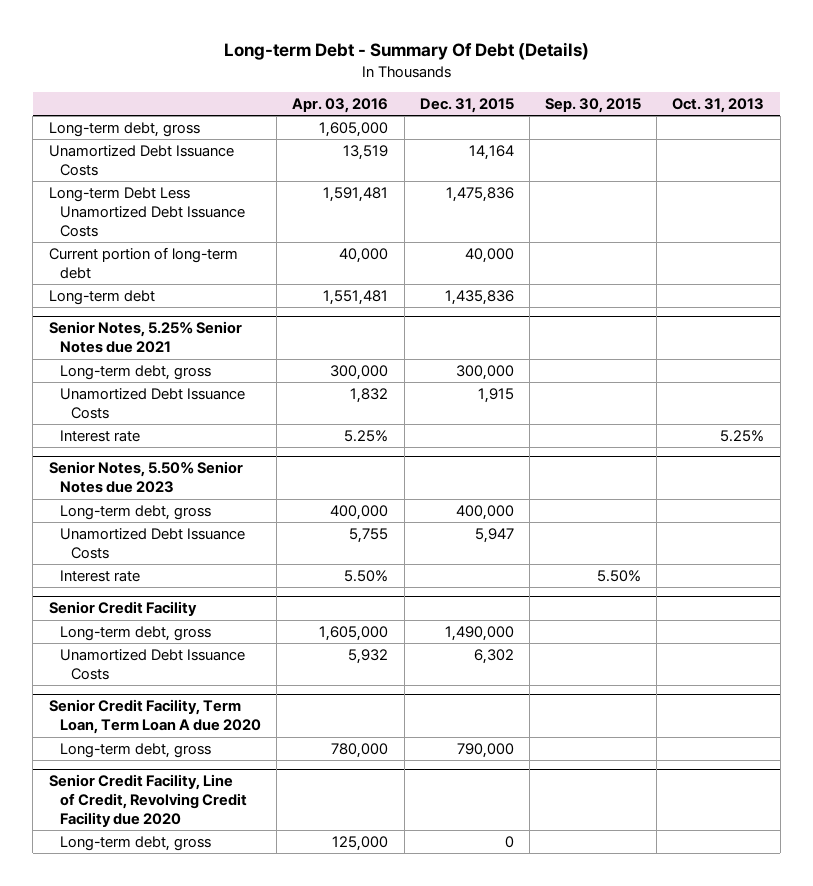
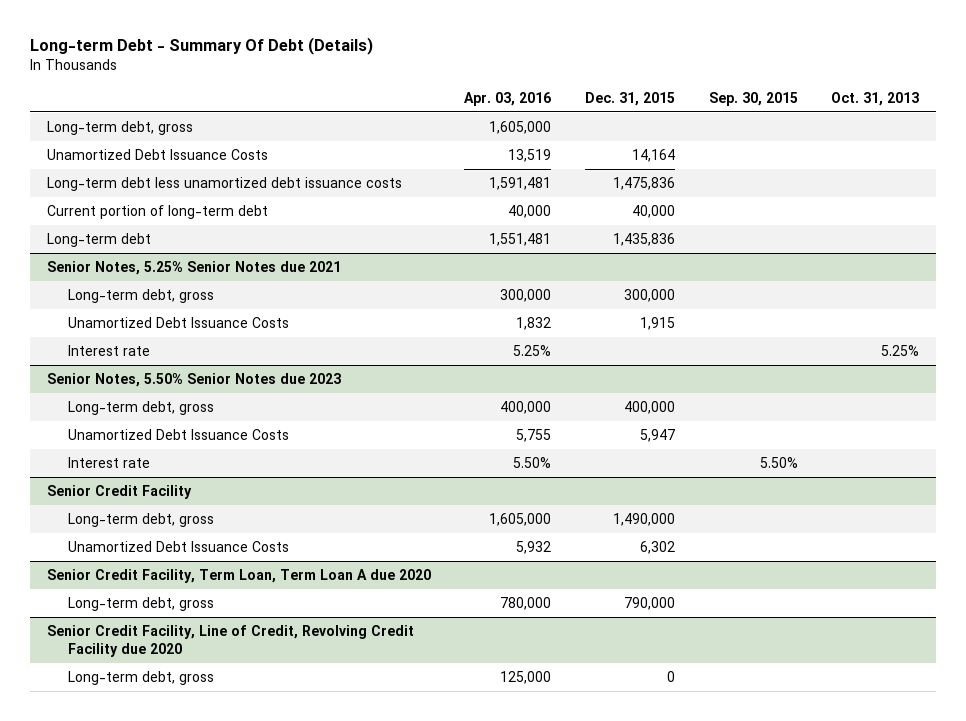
[48,187,246,237] Long-term Debt Less Unamortized Debt Issuance Costs -> [46,176,402,191] Long-term debt less unamortized debt issuance costs

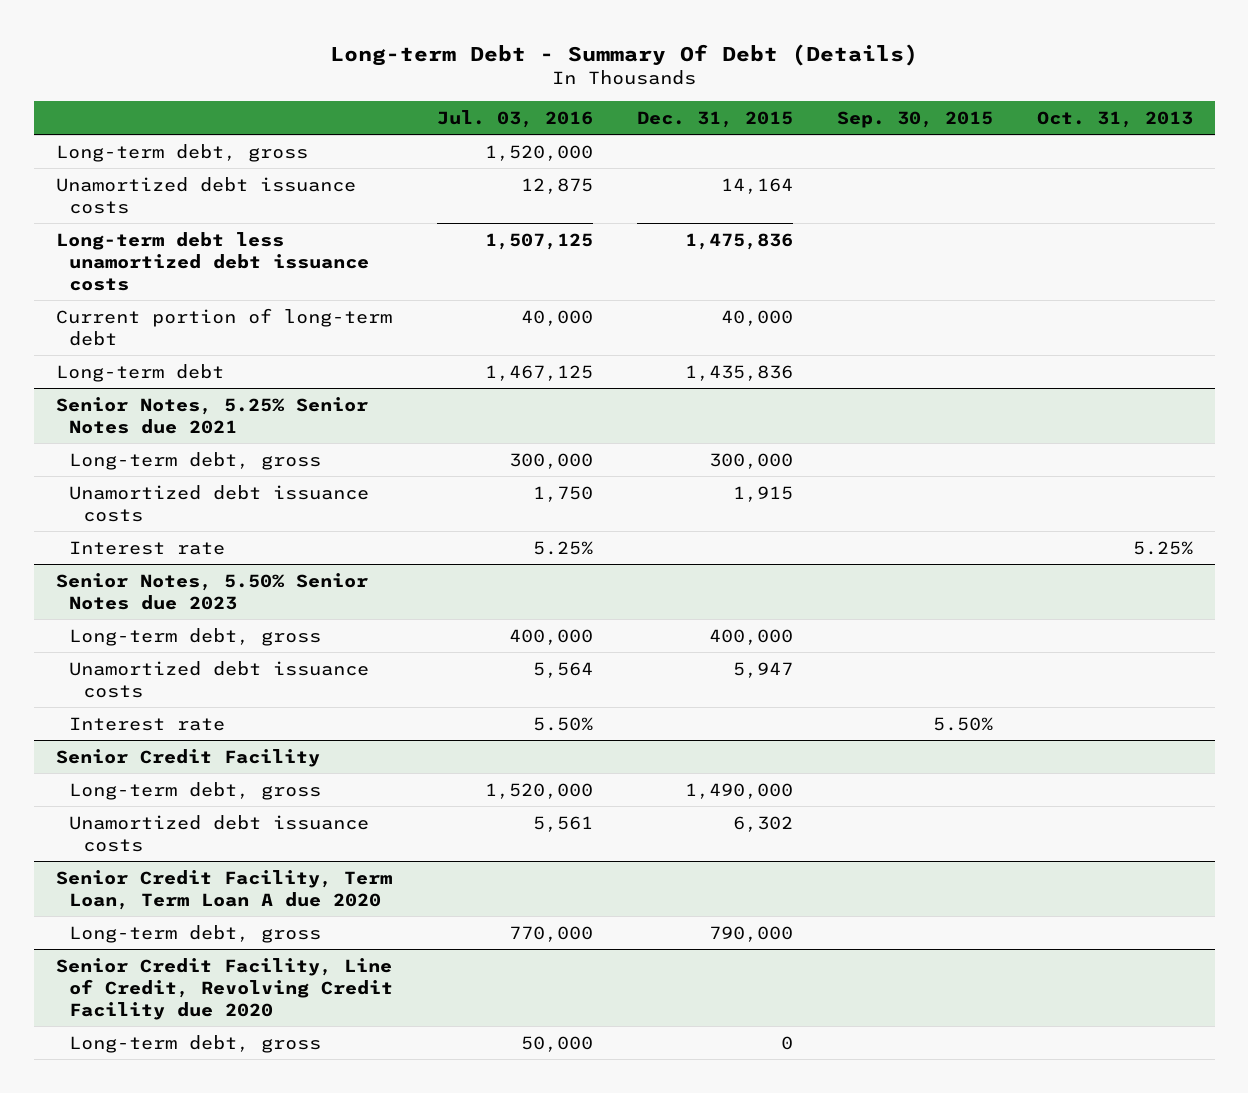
[464,92,552,107] Apr. 03, 2016 -> none
none -> [436,110,593,129] Jul. 03, 2016
[46,148,268,160] Unamortized Debt Issuance Costs -> [55,176,356,214] Unamortized debt issuance costs
[67,316,289,328] Unamortized Debt Issuance Costs -> [69,484,370,522] Unamortized debt issuance costs
[67,428,289,440] Unamortized Debt Issuance Costs -> [69,660,370,698] Unamortized debt issuance costs
[67,540,289,552] Unamortized Debt Issuance Costs -> [69,814,370,852] Unamortized debt issuance costs

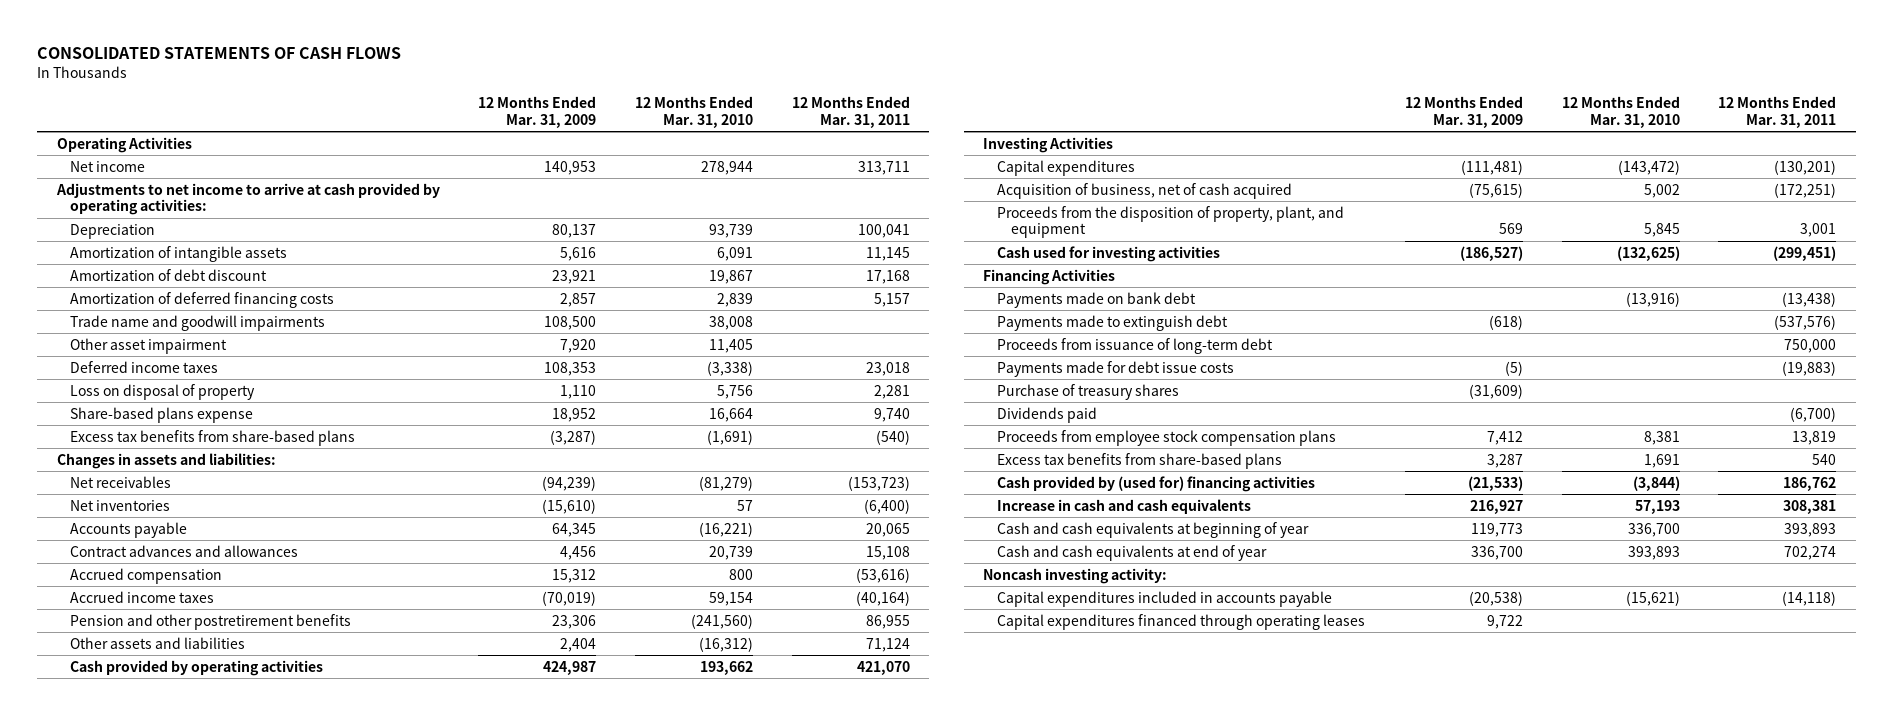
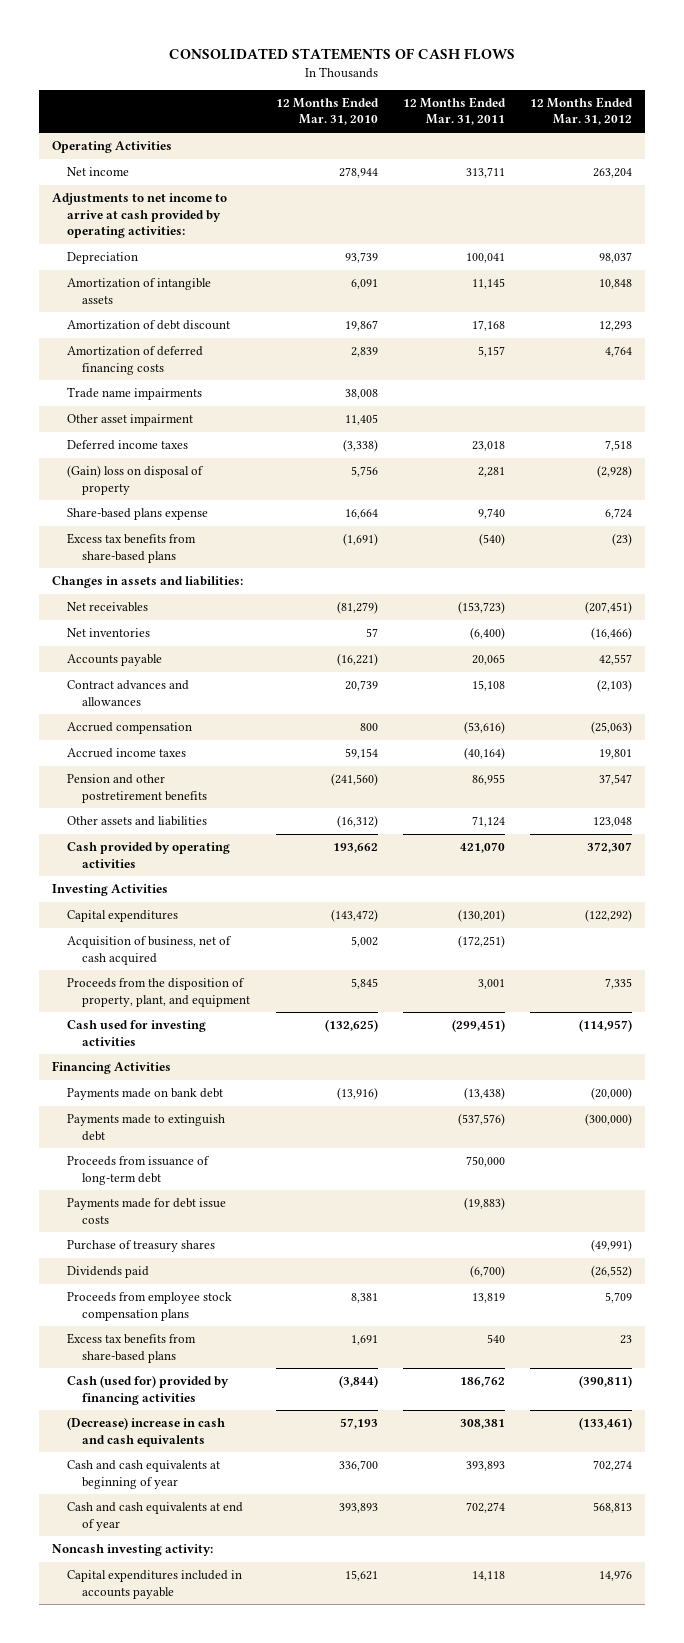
[478,96,597,128] 12 Months Ended Mar. 31, 2009 -> none
none -> [530,97,634,126] 12 Months Ended Mar. 31, 2012
[70,314,326,331] Trade name and goodwill impairments -> [67,387,203,401] Trade name impairments
[70,383,256,400] Loss on disposal of property -> [67,465,205,495] (Gain) loss on disposal of property
[996,475,1315,492] Cash provided by (used for) financing activities -> [67,1375,230,1405] Cash (used for) provided by financing activities
[996,498,1251,514] Increase in cash and cash equivalents -> [67,1417,226,1447] (Decrease) increase in cash and cash equivalents
[996,613,1365,630] Capital expenditures financed through operating leases -> none
[1625,590,1680,606] (15,621) -> [344,1570,378,1582] 15,621
[1782,590,1837,606] (14,118) -> [472,1571,506,1582] 14,118

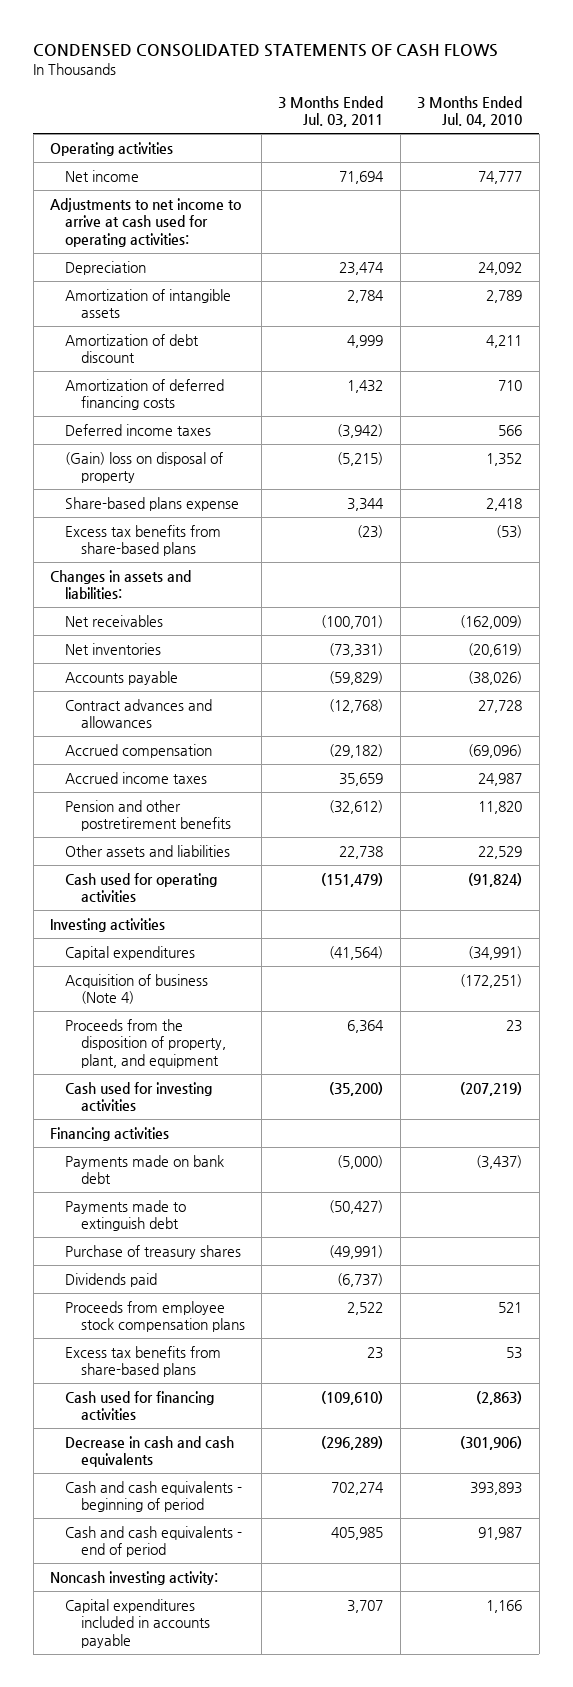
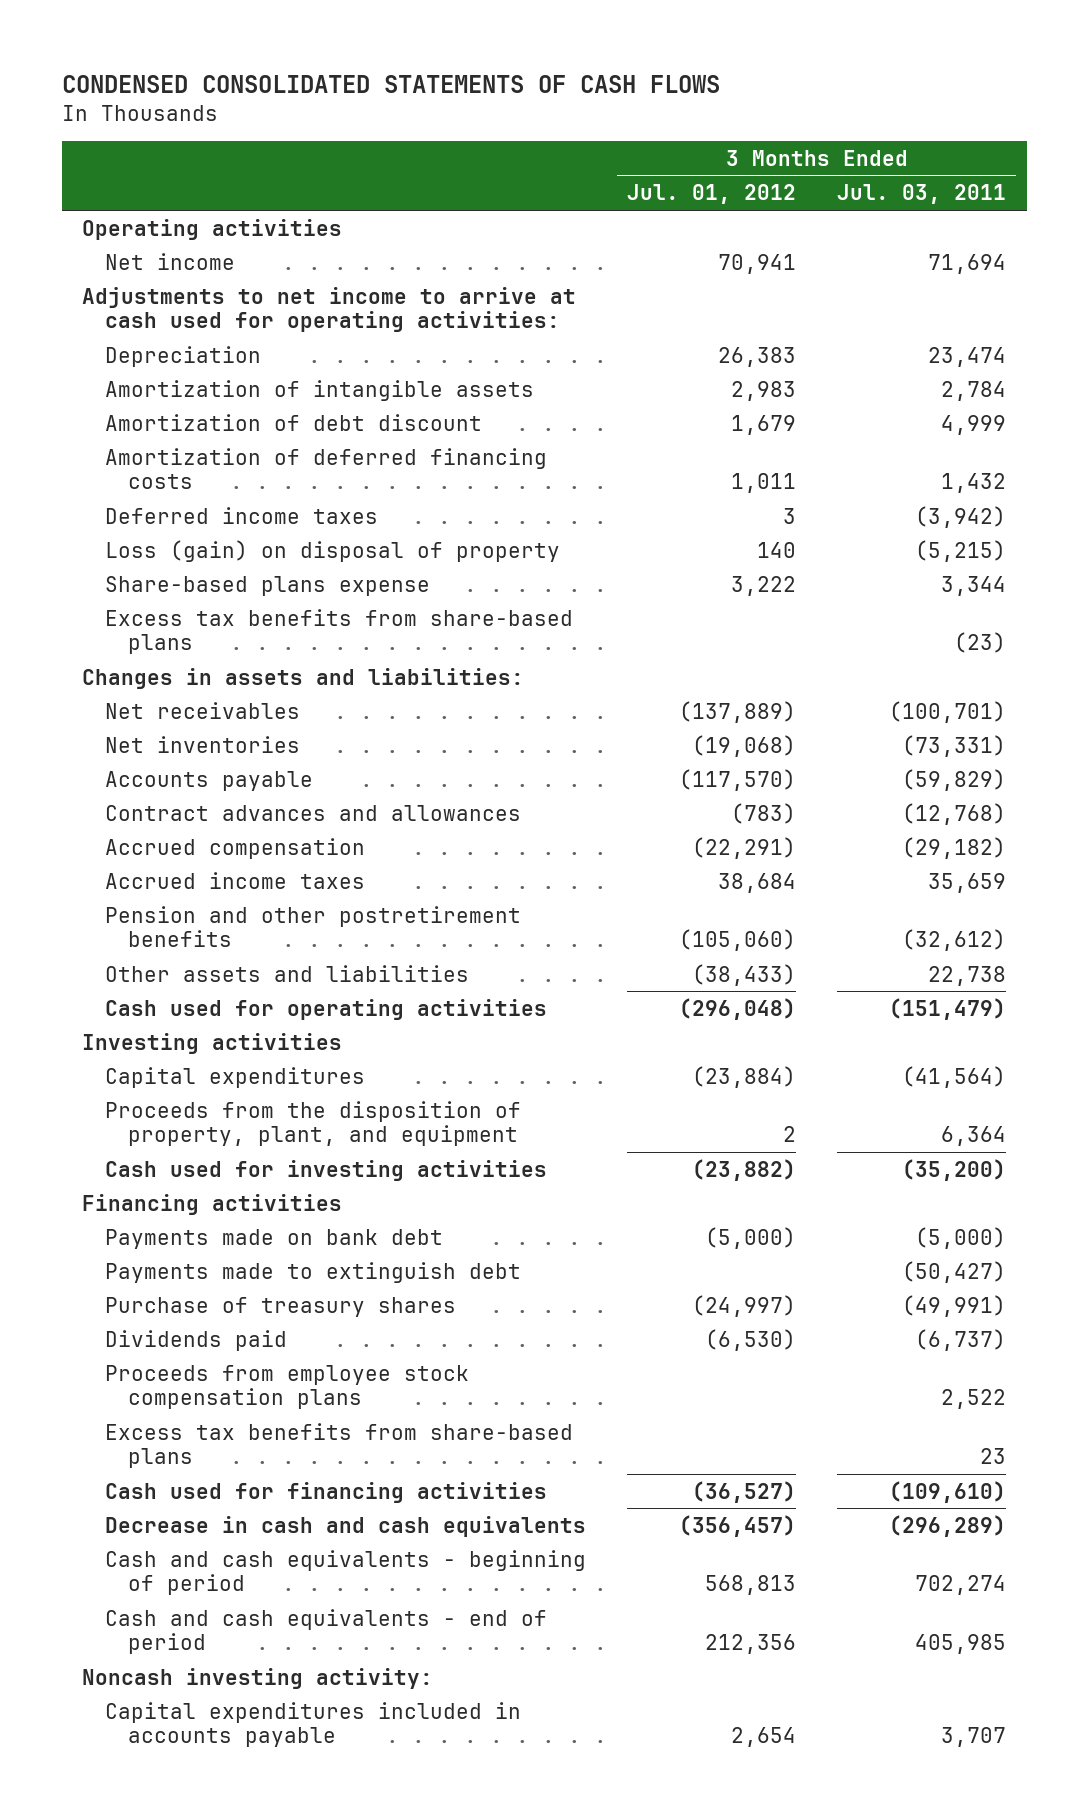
[417,95,523,128] 3 Months Ended Jul. 04, 2010 -> none
none -> [627,184,797,205] Jul. 01, 2012
[65,451,224,484] (Gain) loss on disposal of property -> [105,539,561,562] Loss (gain) on disposal of property
[65,973,209,1005] Acquisition of business (Note 4) -> none

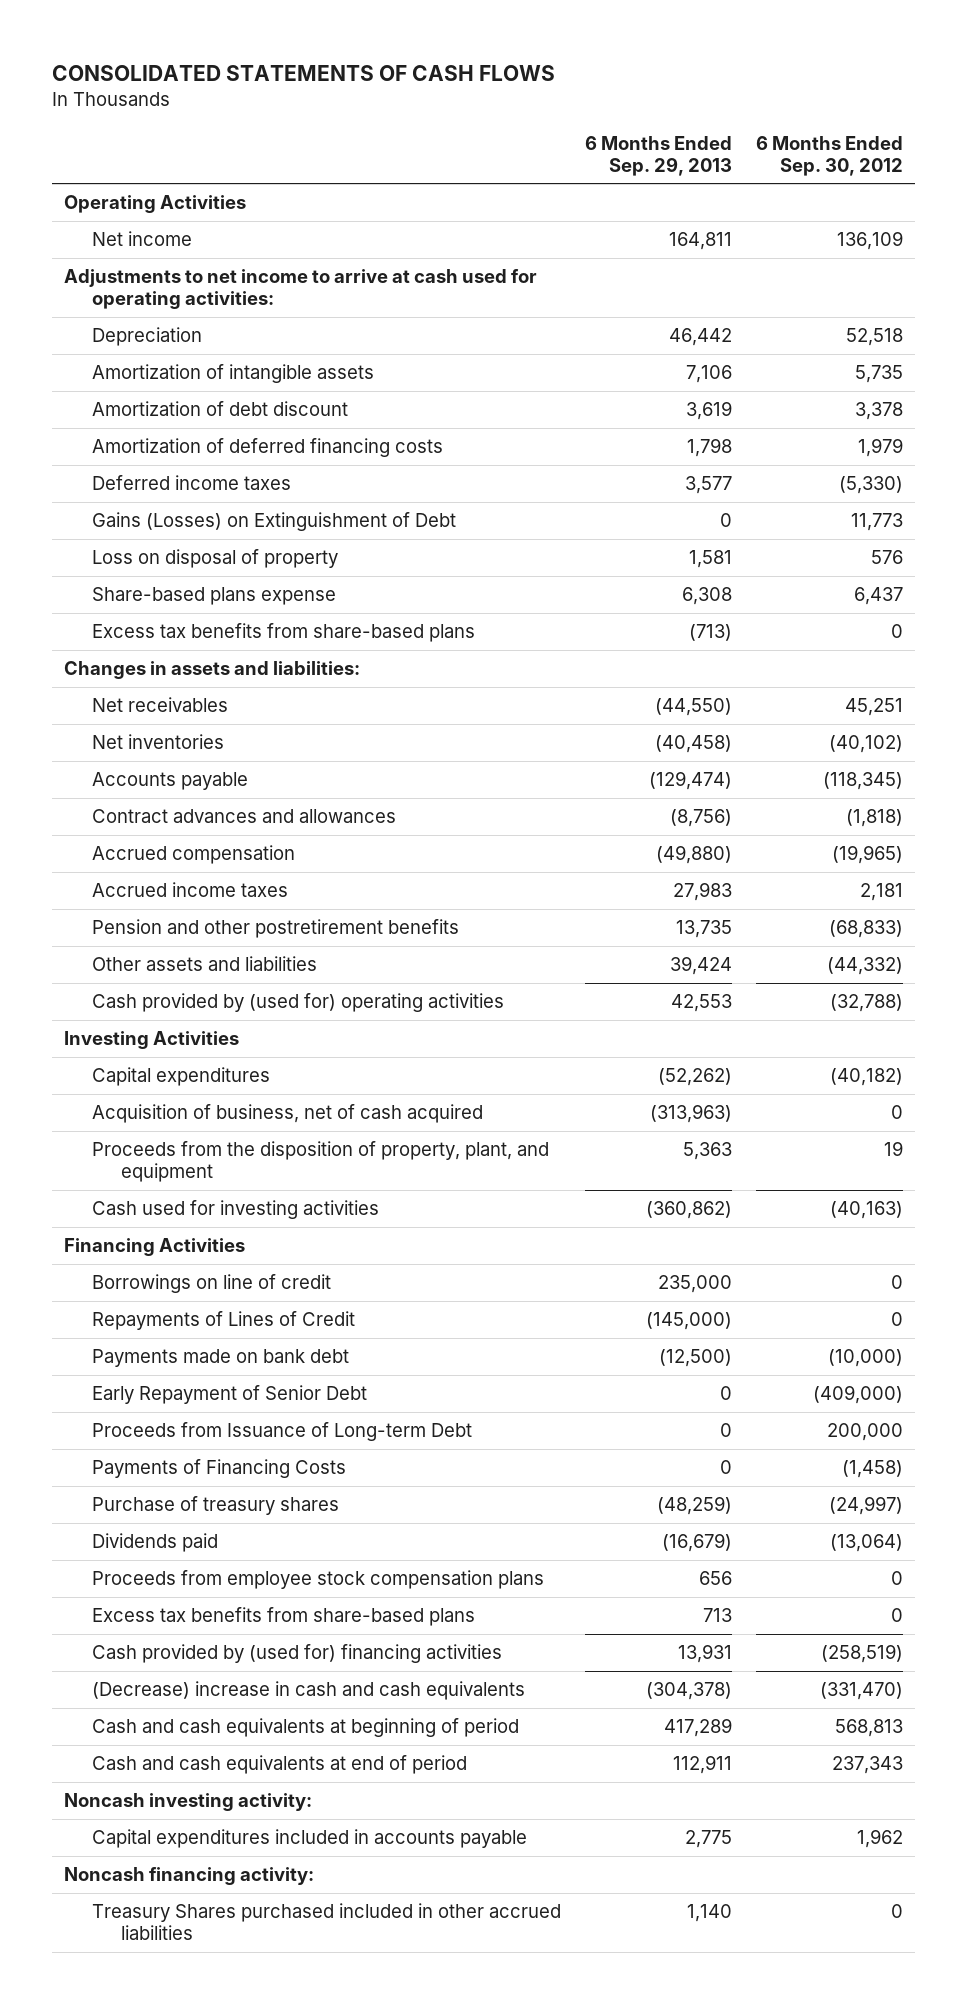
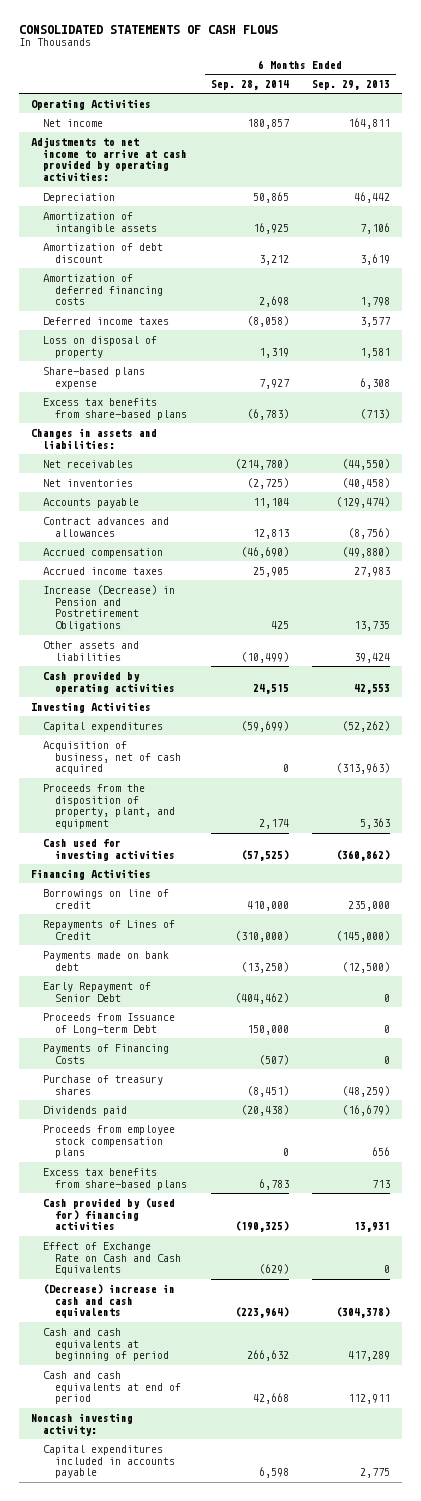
[755,135,903,176] 6 Months Ended Sep. 30, 2012 -> none
none -> [210,79,289,90] Sep. 28, 2014
[64,269,538,310] Adjustments to net income to arrive at cash used for operating activities: -> [30,136,188,182] Adjustments to net income to arrive at cash provided by operating activities:
[92,512,457,532] Gains (Losses) on Extinguishment of Debt -> none
[92,919,460,939] Pension and other postretirement benefits -> [43,584,176,632] Increase (Decrease) in Pension and Postretirement Obligations
[92,993,505,1013] Cash provided by (used for) operating activities -> [43,670,176,694] Cash provided by operating activities
none -> [43,1241,182,1276] Effect of Exchange Rate on Cash and Cash Equivalents
[64,1867,315,1886] Noncash financing activity: -> none
[92,1903,562,1941] Treasury Shares purchased included in other accrued liabilities -> none

